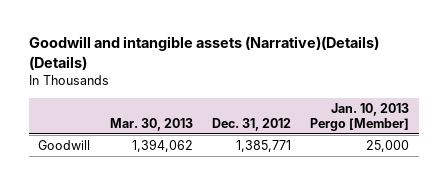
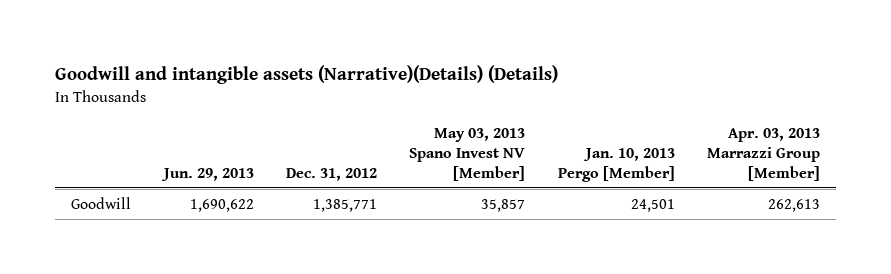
[109,117,193,131] Mar. 30, 2013 -> none
none -> [160,167,254,181] Jun. 29, 2013
none -> [409,127,526,181] May 03, 2013 Spano Invest NV [Member]
none -> [706,127,820,181] Apr. 03, 2013 Marrazzi Group [Member]
[366,140,410,153] 25,000 -> [630,198,675,212] 24,501

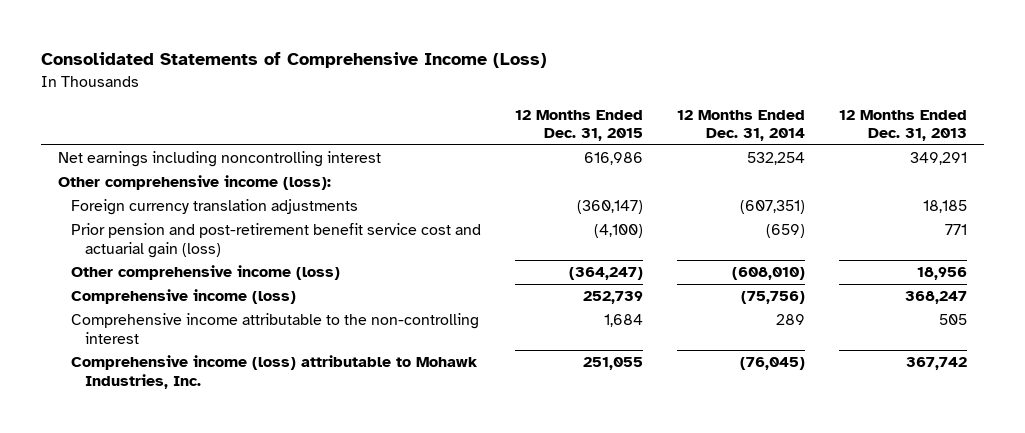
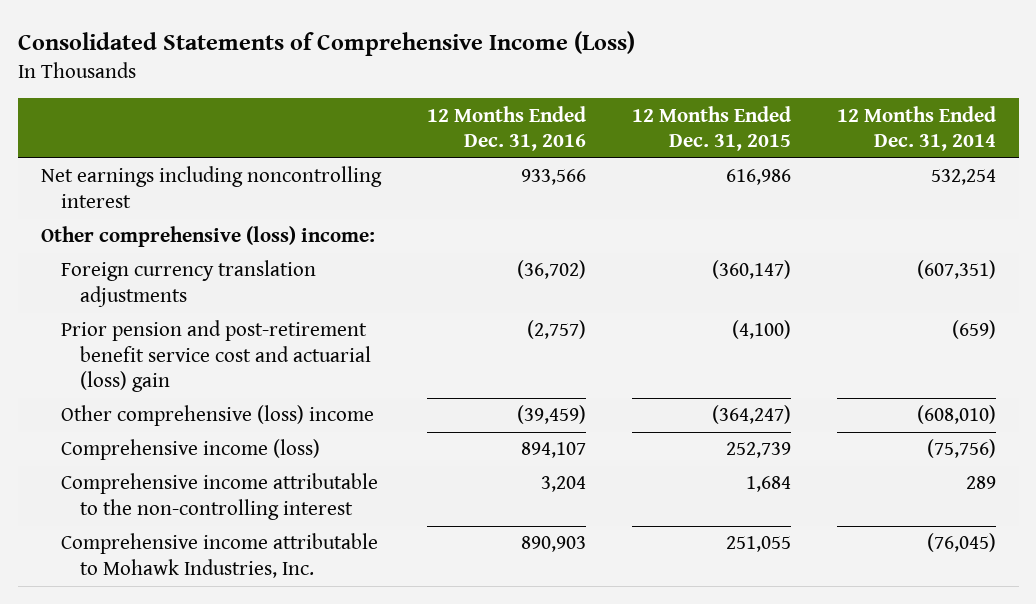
[839,109,968,142] 12 Months Ended Dec. 31, 2013 -> none
none -> [426,105,586,152] 12 Months Ended Dec. 31, 2016
[57,175,331,191] Other comprehensive income (loss): -> [40,226,375,248] Other comprehensive (loss) income:
[71,223,482,258] Prior pension and post-retirement benefit service cost and actuarial gain (loss) -> [60,320,372,393] Prior pension and post-retirement benefit service cost and actuarial (loss) gain
[71,265,341,281] Other comprehensive income (loss) -> [60,405,374,427] Other comprehensive (loss) income
[71,355,479,389] Comprehensive income (loss) attributable to Mohawk Industries, Inc. -> [60,533,378,578] Comprehensive income attributable to Mohawk Industries, Inc.

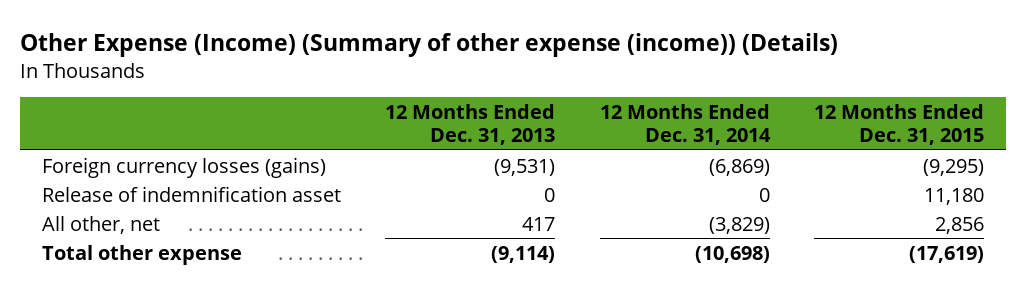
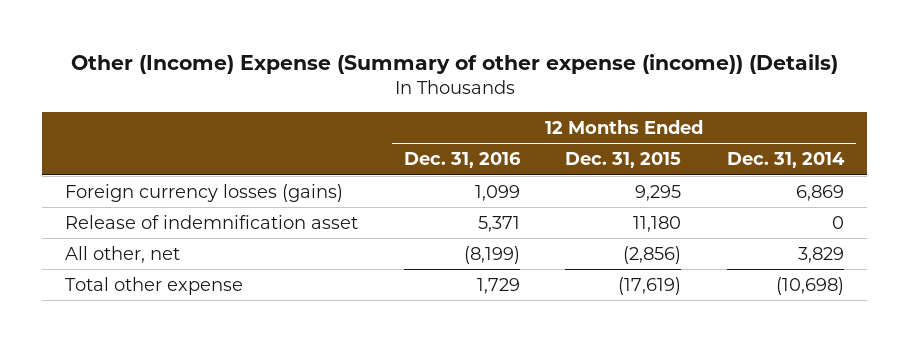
[20,33,839,58] Other Expense (Income) (Summary of other expense (income)) (Details) -> [70,54,838,75] Other (Income) Expense (Summary of other expense (income)) (Details)
[385,104,556,146] 12 Months Ended Dec. 31, 2013 -> none
none -> [403,152,521,169] Dec. 31, 2016
[708,158,770,176] (6,869) -> [796,184,845,201] 6,869
[922,158,984,176] (9,295) -> [635,184,682,201] 9,295
[708,216,770,234] (3,829) -> [798,246,845,263] 3,829
[934,216,984,234] 2,856 -> [623,245,682,264] (2,856)

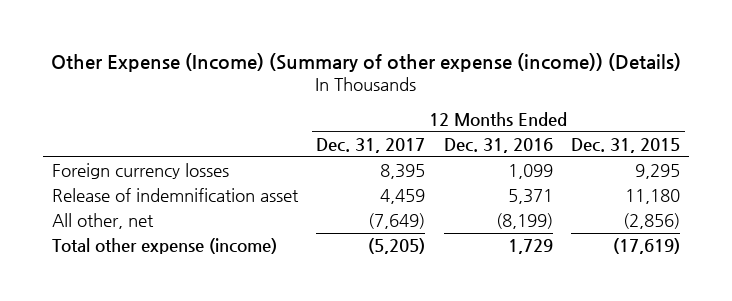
[70,54,838,75] Other (Income) Expense (Summary of other expense (income)) (Details) -> [50,53,681,73] Other Expense (Income) (Summary of other expense (income)) (Details)
[727,152,846,169] Dec. 31, 2014 -> none
none -> [316,138,426,154] Dec. 31, 2017
[65,183,344,202] Foreign currency losses (gains) -> [51,163,229,180] Foreign currency losses
[65,276,244,295] Total other expense -> [51,238,277,255] Total other expense (income)

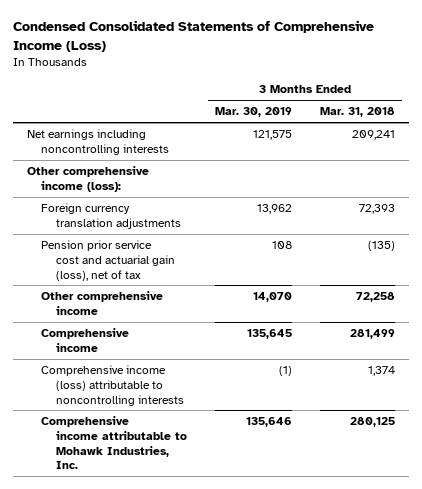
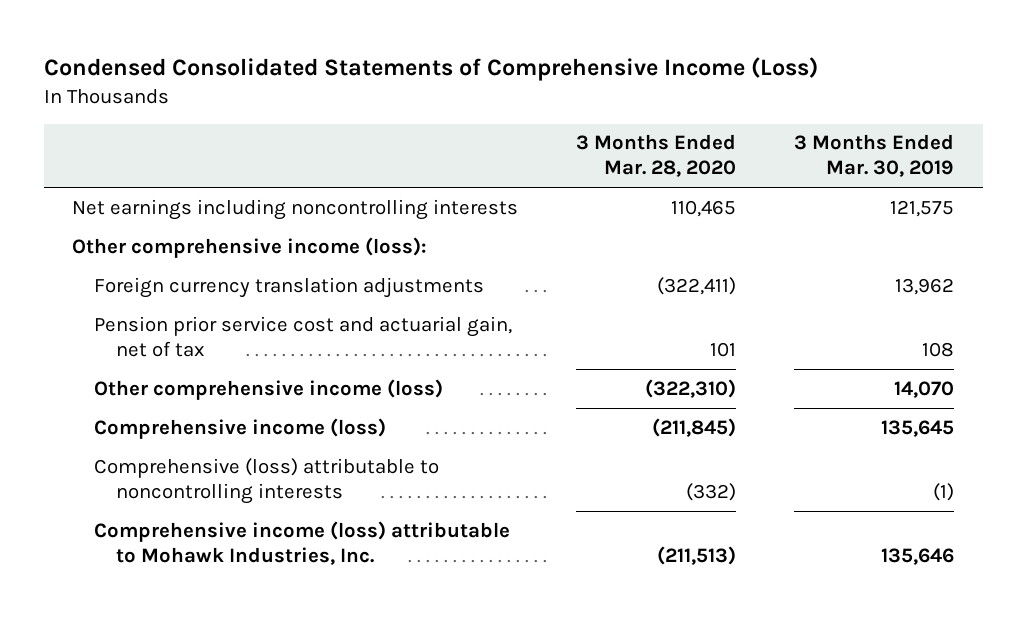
[320,107,396,118] Mar. 31, 2018 -> none
none -> [576,134,737,178] 3 Months Ended Mar. 28, 2020
[41,240,176,281] Pension prior service cost and actuarial gain (loss), net of tax -> [94,315,513,357] Pension prior service cost and actuarial gain, net of tax
[41,291,164,315] Other comprehensive income -> [94,378,444,400] Other comprehensive income (loss)
[41,328,130,352] Comprehensive income -> [94,417,387,439] Comprehensive income (loss)
[41,365,185,406] Comprehensive income (loss) attributable to noncontrolling interests -> [94,457,440,504] Comprehensive (loss) attributable to noncontrolling interests
[41,416,188,470] Comprehensive income attributable to Mohawk Industries, Inc. -> [94,520,511,565] Comprehensive income (loss) attributable to Mohawk Industries, Inc.

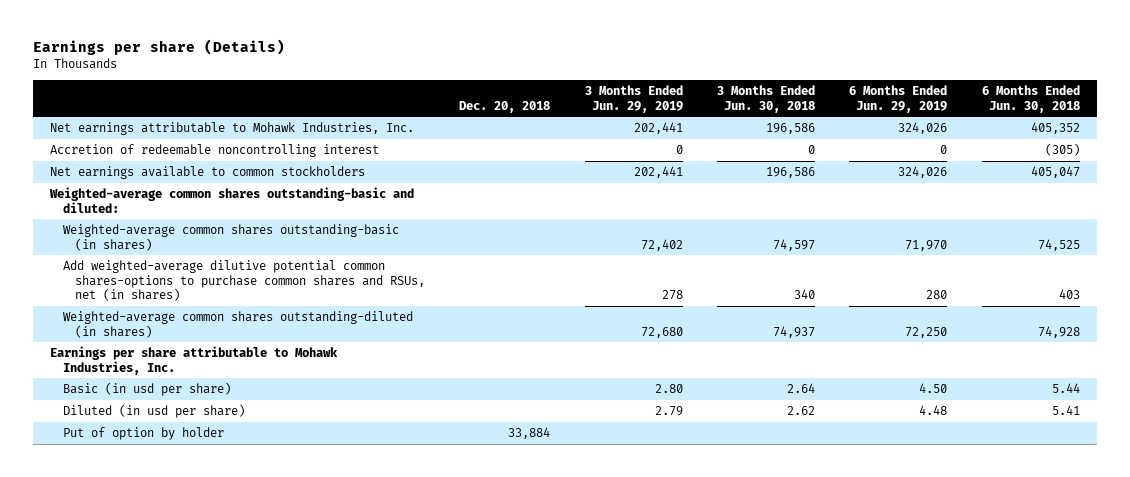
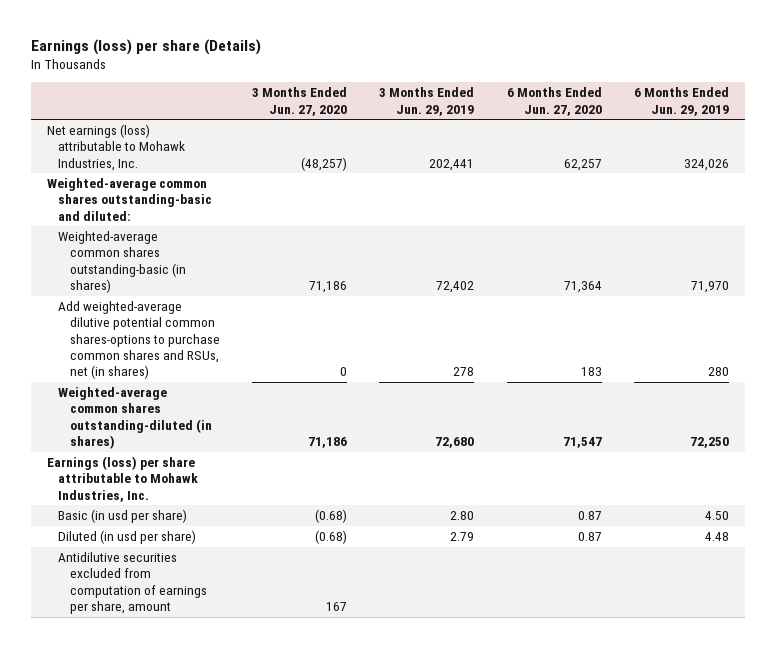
[33,38,286,55] Earnings per share (Details) -> [30,39,261,56] Earnings (loss) per share (Details)
[459,100,551,113] Dec. 20, 2018 -> none
[717,85,816,113] 3 Months Ended Jun. 30, 2018 -> none
[981,85,1080,113] 6 Months Ended Jun. 30, 2018 -> none
none -> [252,87,348,116] 3 Months Ended Jun. 27, 2020
none -> [506,87,602,116] 6 Months Ended Jun. 27, 2020
[50,144,380,158] Accretion of redeemable noncontrolling interest -> none
[50,166,366,180] Net earnings available to common stockholders -> none
[50,122,415,136] Net earnings attributable to Mohawk Industries, Inc. -> [46,124,186,171] Net earnings (loss) attributable to Mohawk Industries, Inc.
[50,346,339,375] Earnings per share attributable to Mohawk Industries, Inc. -> [46,456,199,502] Earnings (loss) per share attributable to Mohawk Industries, Inc.
[62,427,224,441] Put of option by holder -> none
none -> [58,552,207,614] Antidilutive securities excluded from computation of earnings per share, amount

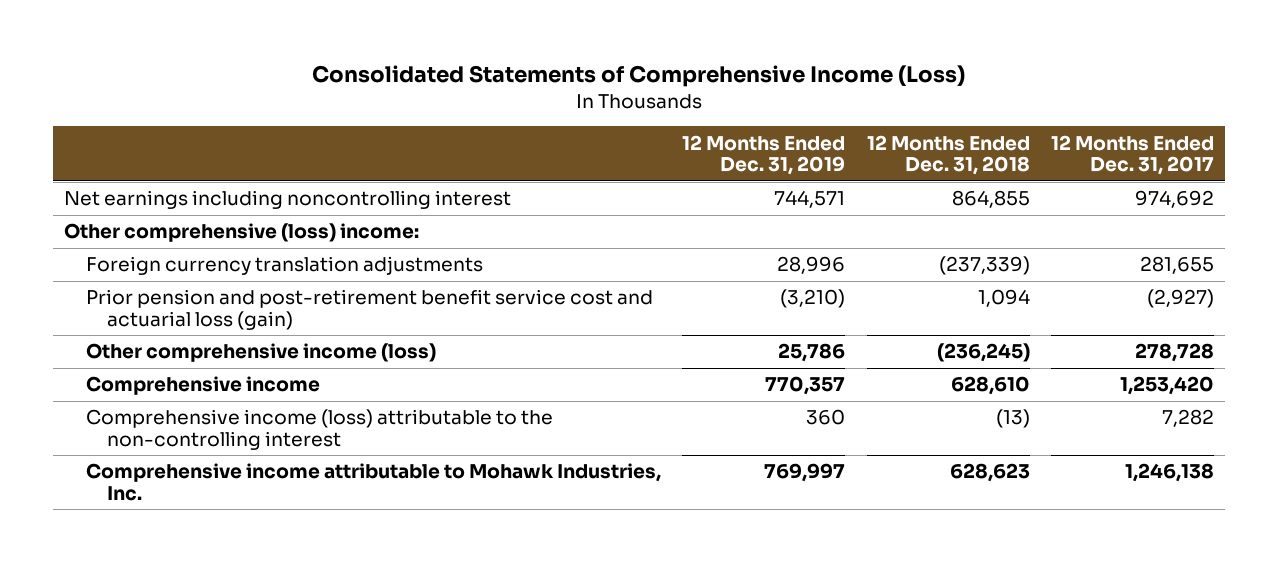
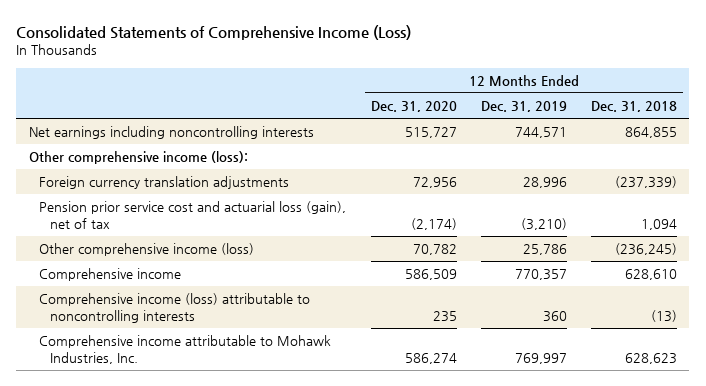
[1051,134,1215,176] 12 Months Ended Dec. 31, 2017 -> none
none -> [370,101,457,113] Dec. 31, 2020
[63,190,511,210] Net earnings including noncontrolling interest -> [28,126,314,140] Net earnings including noncontrolling interests
[63,223,419,243] Other comprehensive (loss) income: -> [28,151,248,165] Other comprehensive income (loss):
[85,289,653,330] Prior pension and post-retirement benefit service cost and actuarial loss (gain) -> [39,201,347,229] Pension prior service cost and actuarial loss (gain), net of tax
[85,409,553,450] Comprehensive income (loss) attributable to the non-controlling interest -> [39,293,311,323] Comprehensive income (loss) attributable to noncontrolling interests

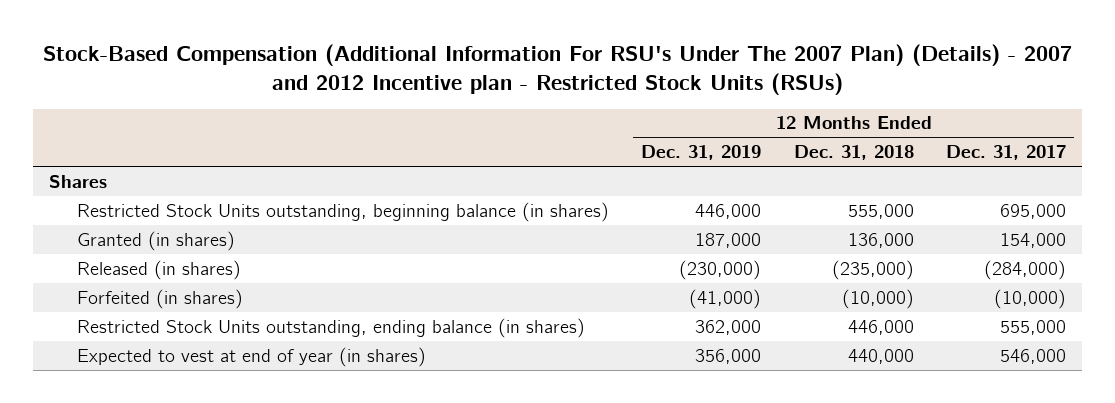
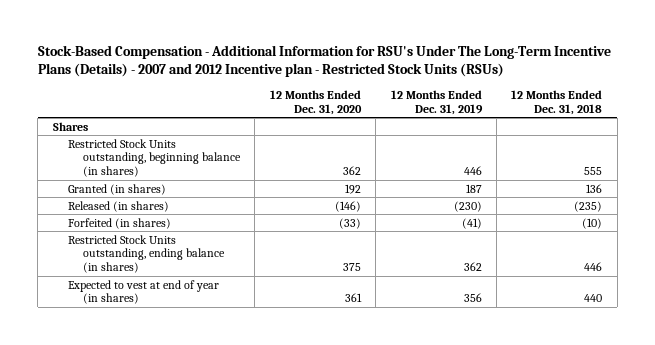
[42,44,1072,96] Stock-Based Compensation (Additional Information For RSU's Under The 2007 Plan) (Details) - 2007 and 2012 Incentive plan - Restricted Stock Units (RSUs) -> [37,45,611,78] Stock-Based Compensation - Additional Information for RSU's Under The Long-Term Incentive Plans (Details) - 2007 and 2012 Incentive plan - Restricted Stock Units (RSUs)
[946,145,1067,161] Dec. 31, 2017 -> none
none -> [269,89,362,115] 12 Months Ended Dec. 31, 2020
[695,203,762,219] 446,000 -> [463,166,482,176] 446
[847,203,914,219] 555,000 -> [584,167,603,176] 555
[695,232,762,248] 187,000 -> [465,183,482,193] 187
[847,232,914,248] 136,000 -> [586,183,603,193] 136
[679,259,762,280] (230,000) -> [453,200,482,212] (230)
[831,259,914,280] (235,000) -> [574,200,603,212] (235)
[689,288,762,309] (41,000) -> [461,217,482,229] (41)
[841,288,914,309] (10,000) -> [582,217,603,229] (10)
[695,319,762,335] 362,000 -> [463,262,482,272] 362
[847,319,914,335] 446,000 -> [584,262,603,272] 446
[695,348,762,364] 356,000 -> [463,293,482,303] 356
[847,348,914,364] 440,000 -> [584,294,603,303] 440

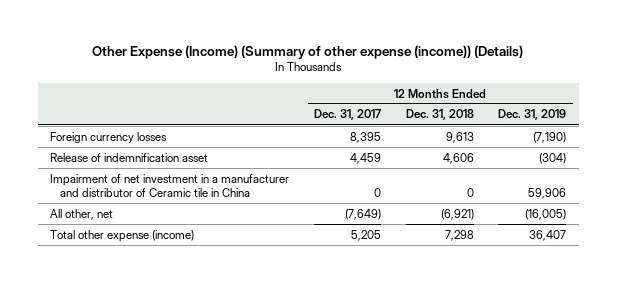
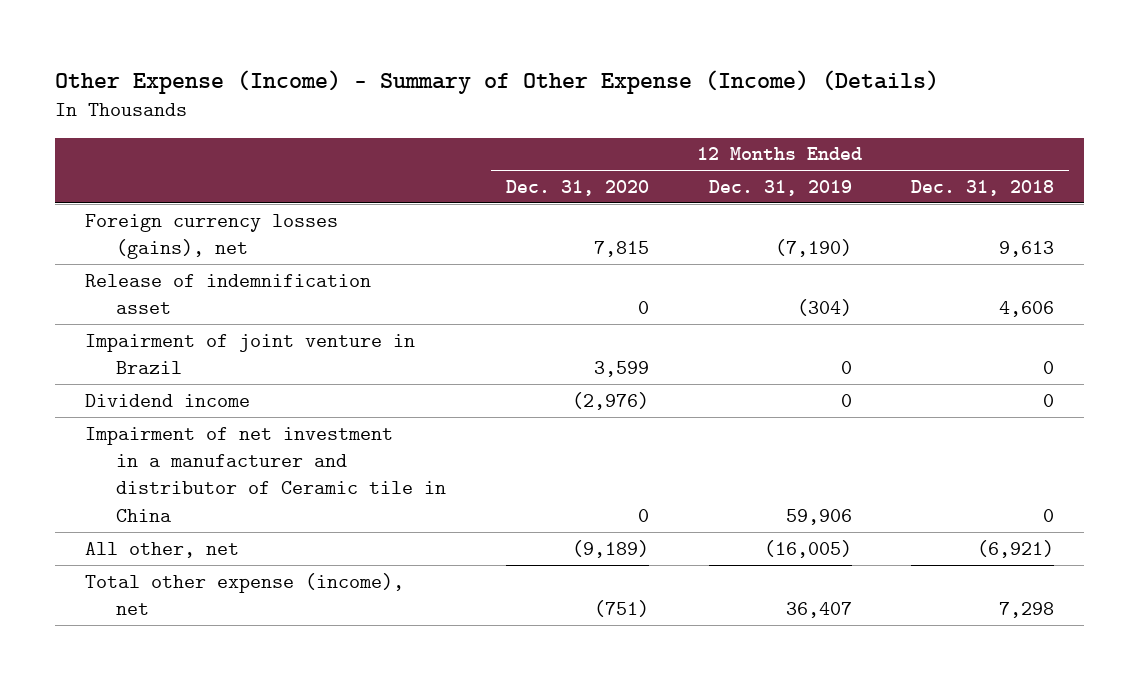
[92,44,524,59] Other Expense (Income) (Summary of other expense (income)) (Details) -> [54,69,939,94] Other Expense (Income) - Summary of Other Expense (Income) (Details)
[313,109,381,121] Dec. 31, 2017 -> none
none -> [505,179,649,196] Dec. 31, 2020
[50,131,168,143] Foreign currency losses -> [84,213,338,260] Foreign currency losses (gains), net
none -> [84,333,415,375] Impairment of joint venture in Brazil
none -> [84,393,250,407] Dividend income
[50,229,195,242] Total other expense (income) -> [84,572,404,616] Total other expense (income), net

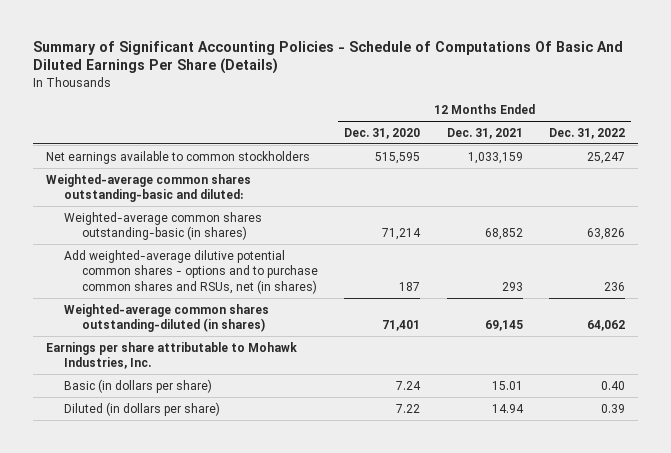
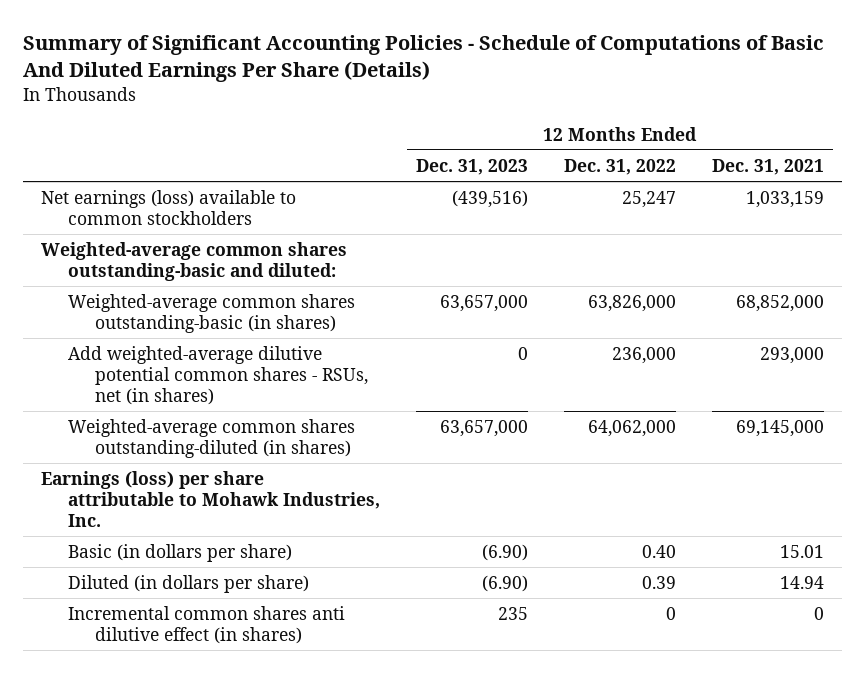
[32,40,623,75] Summary of Significant Accounting Policies - Schedule of Computations Of Basic And Diluted Earnings Per Share (Details) -> [22,35,824,83] Summary of Significant Accounting Policies - Schedule of Computations of Basic And Diluted Earnings Per Share (Details)
[344,127,421,139] Dec. 31, 2020 -> none
none -> [415,158,528,175] Dec. 31, 2023
[46,150,311,164] Net earnings available to common stockholders -> [40,189,296,225] Net earnings (loss) available to common stockholders
[484,228,523,241] 68,852 -> [735,294,824,312] 68,852,000
[586,228,625,241] 63,826 -> [587,294,676,312] 63,826,000
[63,249,318,294] Add weighted-average dilutive potential common shares - options and to purchase common shares and RSUs, net (in shares) -> [67,345,368,405] Add weighted-average dilutive potential common shares - RSUs, net (in shares)
[501,281,523,291] 293 -> [759,346,824,364] 293,000
[603,281,625,291] 236 -> [611,346,676,364] 236,000
[484,320,523,332] 69,145 -> [735,419,824,437] 69,145,000
[586,320,625,332] 64,062 -> [587,419,676,437] 64,062,000
[46,341,298,370] Earnings per share attributable to Mohawk Industries, Inc. -> [40,470,380,527] Earnings (loss) per share attributable to Mohawk Industries, Inc.
none -> [67,605,345,644] Incremental common shares anti dilutive effect (in shares)

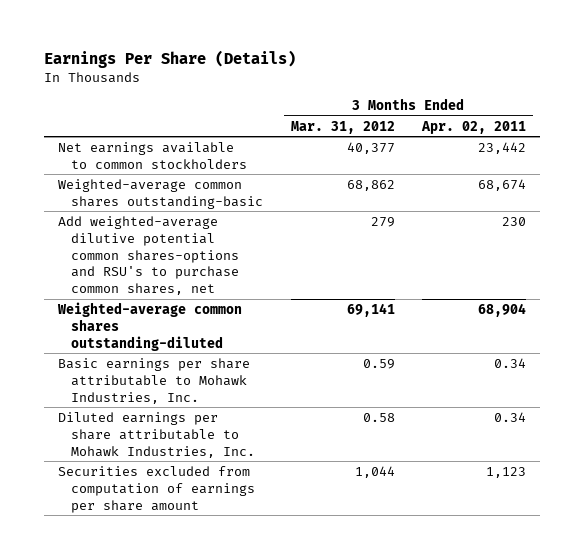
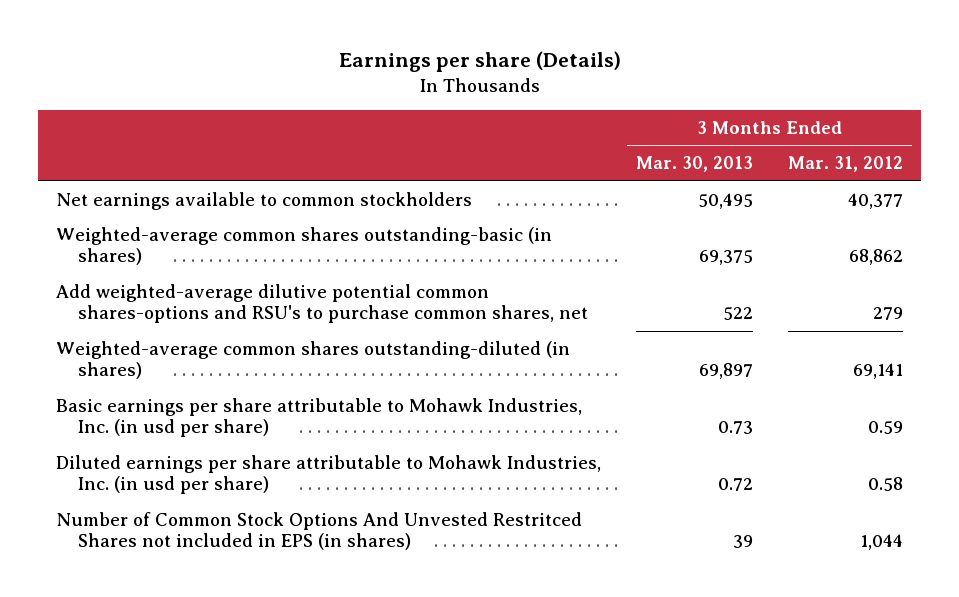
[44,50,297,69] Earnings Per Share (Details) -> [338,50,621,72] Earnings per share (Details)
[420,120,526,134] Apr. 02, 2011 -> none
none -> [636,156,754,173] Mar. 30, 2013
[57,178,264,209] Weighted-average common shares outstanding-basic -> [55,226,552,266] Weighted-average common shares outstanding-basic (in shares)
[56,301,242,351] Weighted-average common shares outstanding-diluted -> [55,340,570,380] Weighted-average common shares outstanding-diluted (in shares)
[57,357,250,404] Basic earnings per share attributable to Mohawk Industries, Inc. -> [55,397,582,438] Basic earnings per share attributable to Mohawk Industries, Inc. (in usd per share)
[57,411,256,458] Diluted earnings per share attributable to Mohawk Industries, Inc. -> [55,454,601,495] Diluted earnings per share attributable to Mohawk Industries, Inc. (in usd per share)
[57,465,256,513] Securities excluded from computation of earnings per share amount -> [55,511,582,551] Number of Common Stock Options And Unvested Restritced Shares not included in EPS (in shares)

